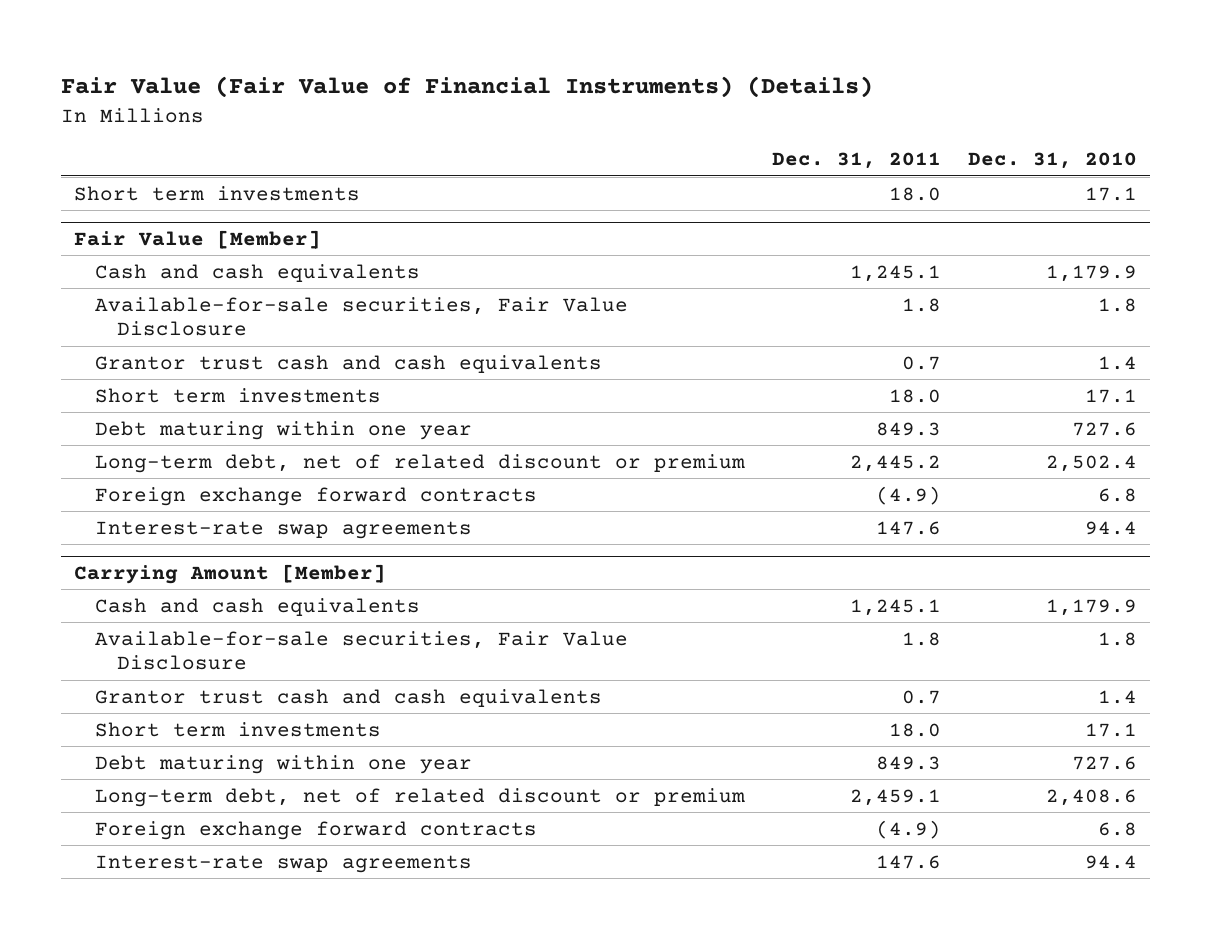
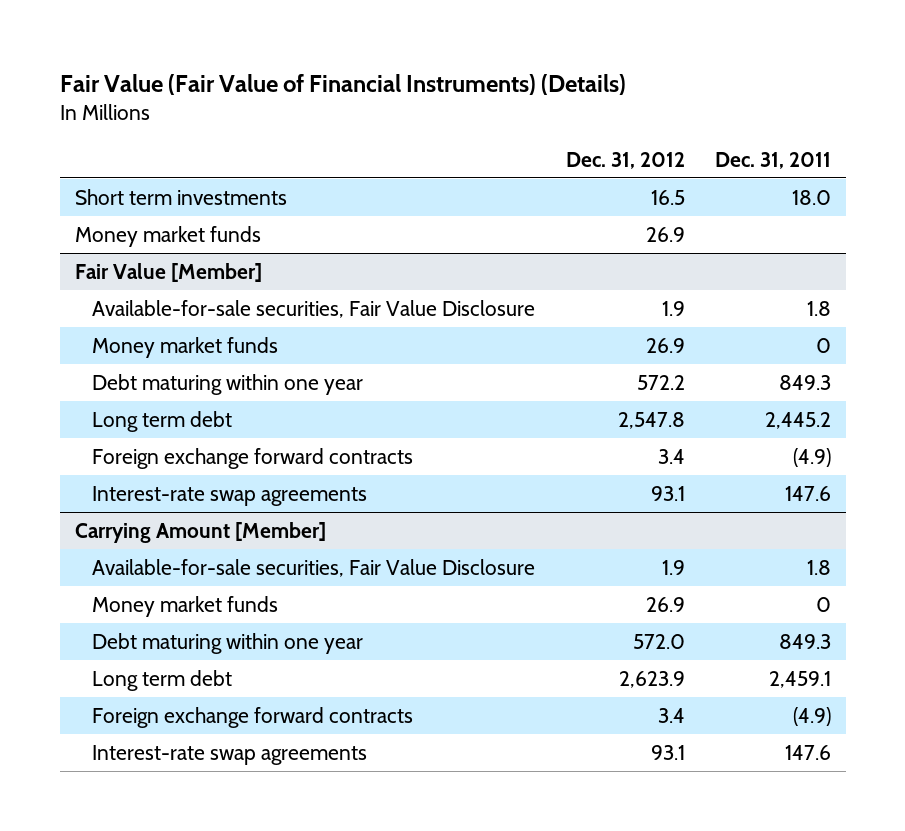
[967,152,1137,170] Dec. 31, 2010 -> none
none -> [565,151,685,169] Dec. 31, 2012
none -> [74,225,261,247] Money market funds
[95,263,421,282] Cash and cash equivalents -> none
[95,354,603,373] Grantor trust cash and cash equivalents -> none
[95,387,382,403] Short term investments -> none
none -> [92,336,279,358] Money market funds
[95,453,746,473] Long-term debt, net of related discount or premium -> [92,410,233,432] Long term debt
[95,597,421,616] Cash and cash equivalents -> none
[95,688,603,707] Grantor trust cash and cash equivalents -> none
[95,721,382,737] Short term investments -> none
none -> [92,595,279,617] Money market funds
[95,787,746,807] Long-term debt, net of related discount or premium -> [92,669,233,691] Long term debt

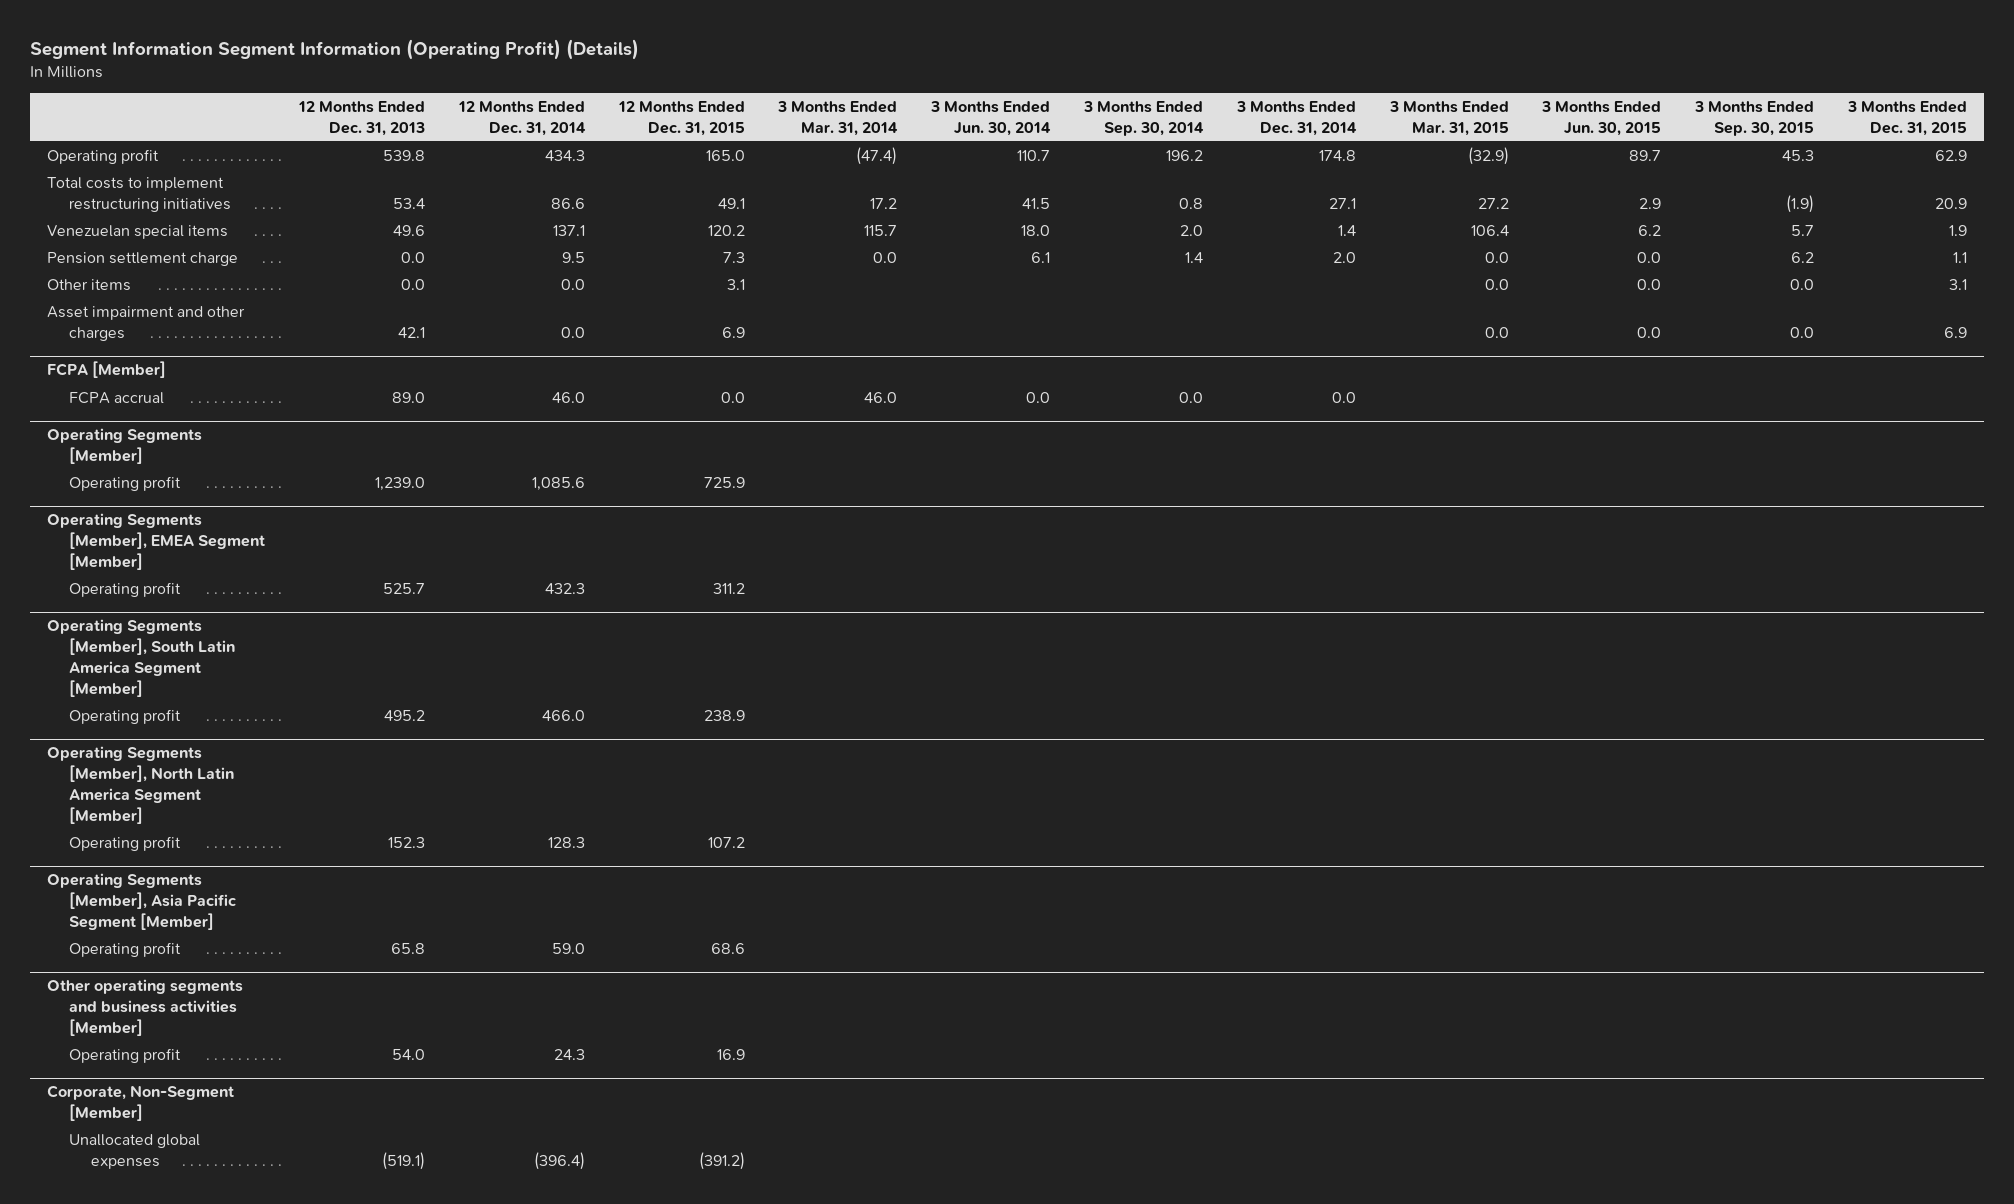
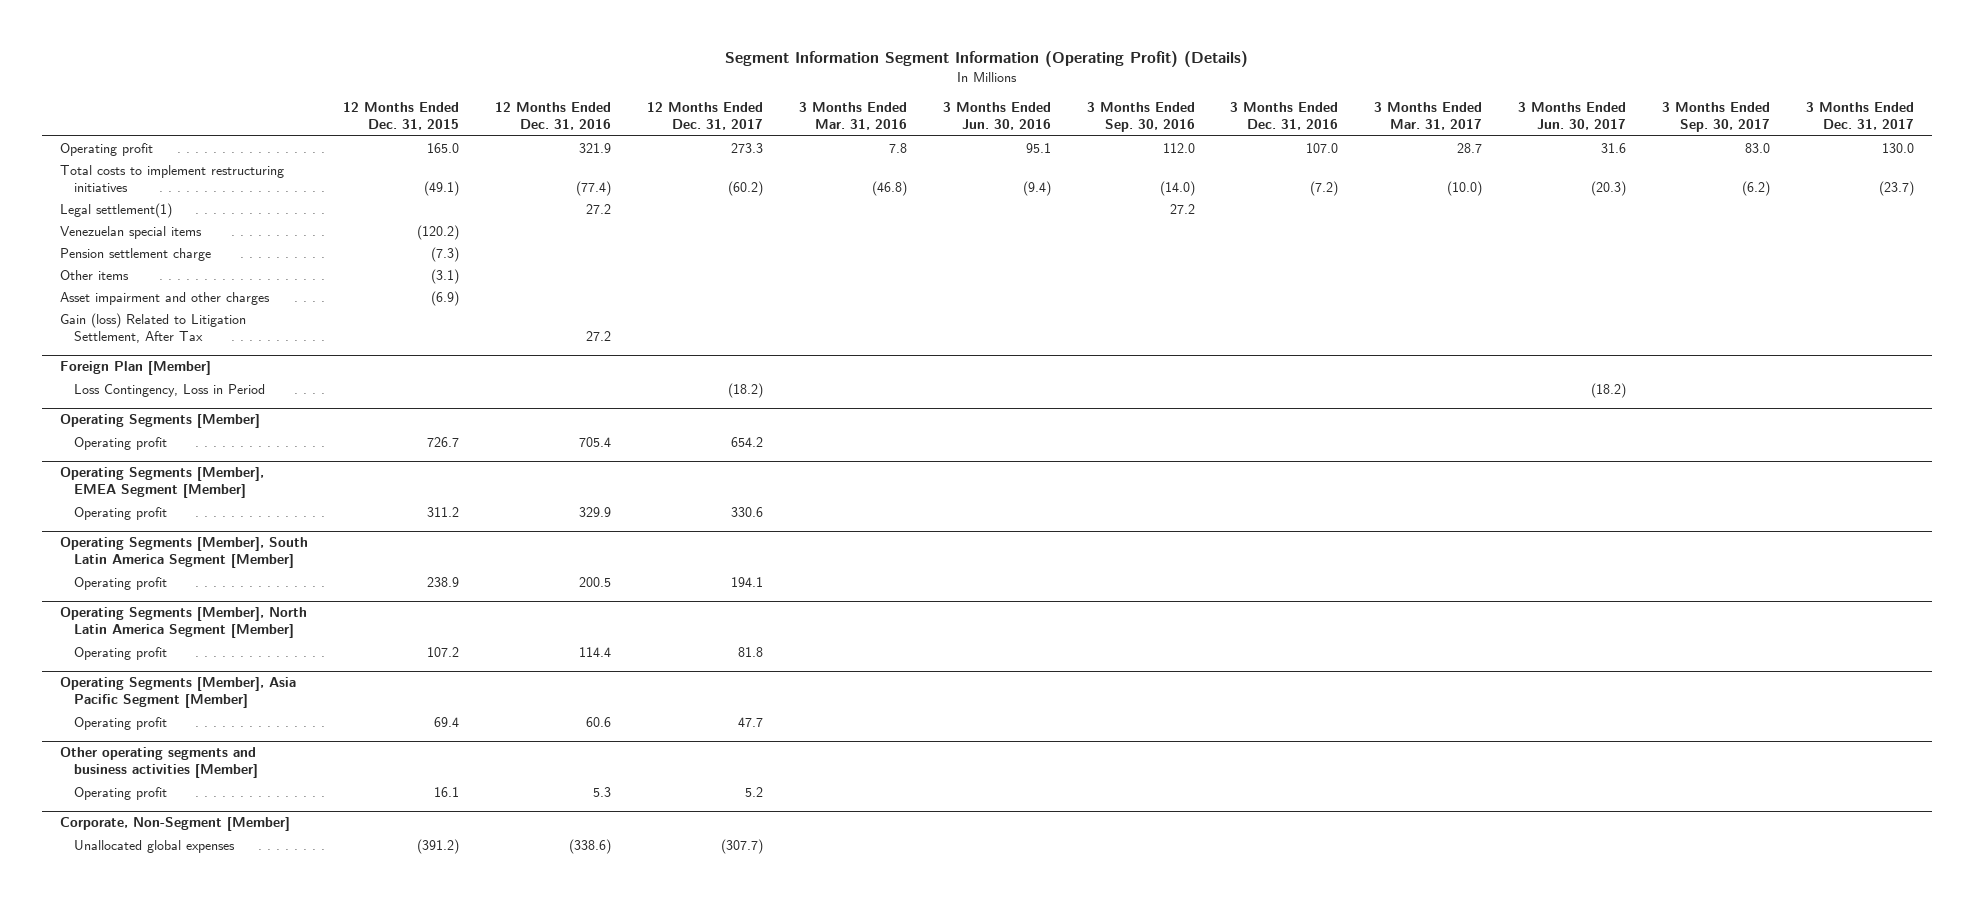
[298,100,426,136] 12 Months Ended Dec. 31, 2013 -> none
[457,100,586,136] 12 Months Ended Dec. 31, 2014 -> none
[777,100,899,136] 3 Months Ended Mar. 31, 2014 -> none
[930,100,1052,136] 3 Months Ended Jun. 30, 2014 -> none
[1082,100,1204,136] 3 Months Ended Sep. 30, 2014 -> none
[1235,100,1357,136] 3 Months Ended Dec. 31, 2014 -> none
[1388,100,1509,136] 3 Months Ended Mar. 31, 2015 -> none
[1541,100,1662,136] 3 Months Ended Jun. 30, 2015 -> none
[1694,100,1815,136] 3 Months Ended Sep. 30, 2015 -> none
[1846,100,1967,136] 3 Months Ended Dec. 31, 2015 -> none
none -> [495,102,612,131] 12 Months Ended Dec. 31, 2016
none -> [647,102,764,131] 12 Months Ended Dec. 31, 2017
none -> [798,102,907,131] 3 Months Ended Mar. 31, 2016
none -> [942,102,1051,131] 3 Months Ended Jun. 30, 2016
none -> [1086,102,1195,133] 3 Months Ended Sep. 30, 2016
none -> [1230,102,1339,131] 3 Months Ended Dec. 31, 2016
none -> [1374,102,1483,131] 3 Months Ended Mar. 31, 2017
none -> [1518,102,1627,131] 3 Months Ended Jun. 30, 2017
none -> [1662,102,1771,133] 3 Months Ended Sep. 30, 2017
none -> [1805,102,1914,131] 3 Months Ended Dec. 31, 2017
[47,361,167,379] FCPA [Member] -> none
[69,392,165,405] FCPA accrual -> none
[717,197,745,209] 49.1 -> [424,180,460,196] (49.1)
none -> [59,203,172,219] Legal settlement(1)
[707,225,745,237] 120.2 -> [417,225,460,241] (120.2)
[722,252,745,264] 7.3 -> [431,247,460,263] (7.3)
[726,279,745,291] 3.1 -> [431,269,460,285] (3.1)
[721,326,745,338] 6.9 -> [431,291,460,307] (6.9)
none -> [59,313,246,343] Gain (loss) Related to Litigation Settlement, After Tax
none -> [59,361,211,376] Foreign Plan [Member]
none -> [73,384,265,398] Loss Contingency, Loss in Period
[703,477,745,489] 725.9 -> [427,437,460,448] 726.7
[710,943,745,955] 68.6 -> [434,717,460,728] 69.4
[716,1049,745,1061] 16.9 -> [434,787,460,798] 16.1

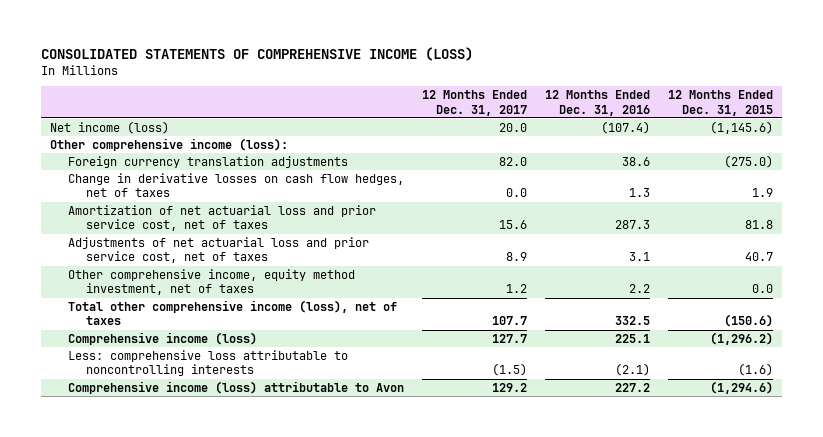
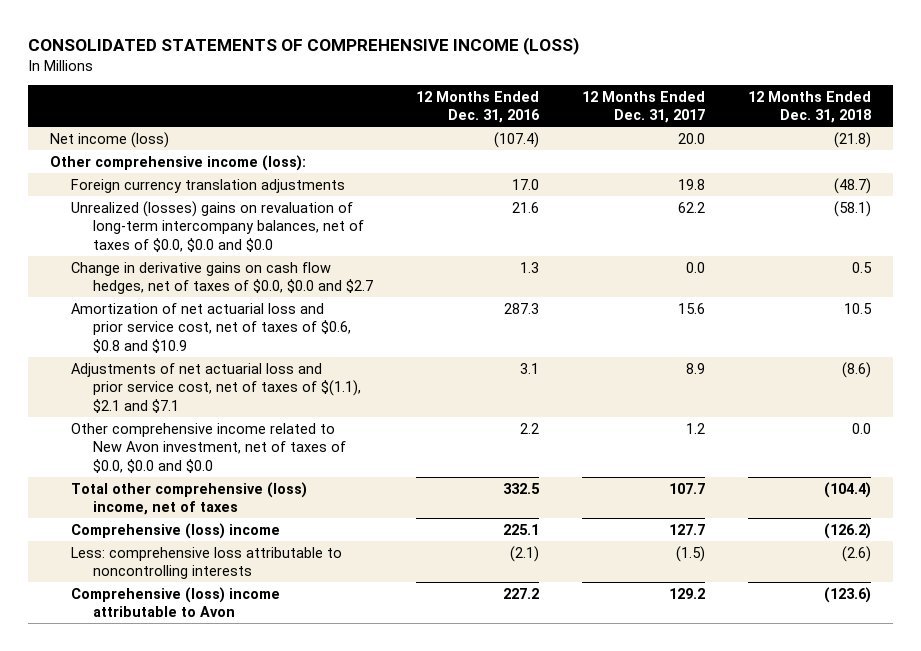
[668,90,774,116] 12 Months Ended Dec. 31, 2015 -> none
none -> [748,90,872,124] 12 Months Ended Dec. 31, 2018
[499,156,528,166] 82.0 -> [678,178,706,190] 19.8
[622,156,651,166] 38.6 -> [511,178,539,190] 17.0
none -> [71,200,364,252] Unrealized (losses) gains on revaluation of long-term intercompany balances, net of taxes of $0.0, $0.0 and $0.0
[67,172,404,198] Change in derivative losses on cash flow hedges, net of taxes -> [71,261,373,295] Change in derivative gains on cash flow hedges, net of taxes of $0.0, $0.0 and $2.7
[67,204,376,232] Amortization of net actuarial loss and prior service cost, net of taxes -> [71,302,351,353] Amortization of net actuarial loss and prior service cost, net of taxes of $0.6, $0.8 and $10.9
[67,236,369,264] Adjustments of net actuarial loss and prior service cost, net of taxes -> [71,362,361,413] Adjustments of net actuarial loss and prior service cost, net of taxes of $(1.1), $2.1 and $7.1
[67,268,355,296] Other comprehensive income, equity method investment, net of taxes -> [71,422,346,473] Other comprehensive income related to New Avon investment, net of taxes of $0.0, $0.0 and $0.0
[67,299,397,326] Total other comprehensive income (loss), net of taxes -> [71,481,308,516] Total other comprehensive (loss) income, net of taxes
[67,331,257,345] Comprehensive income (loss) -> [71,522,281,539] Comprehensive (loss) income
[67,380,404,394] Comprehensive income (loss) attributable to Avon -> [71,586,281,618] Comprehensive (loss) income attributable to Avon

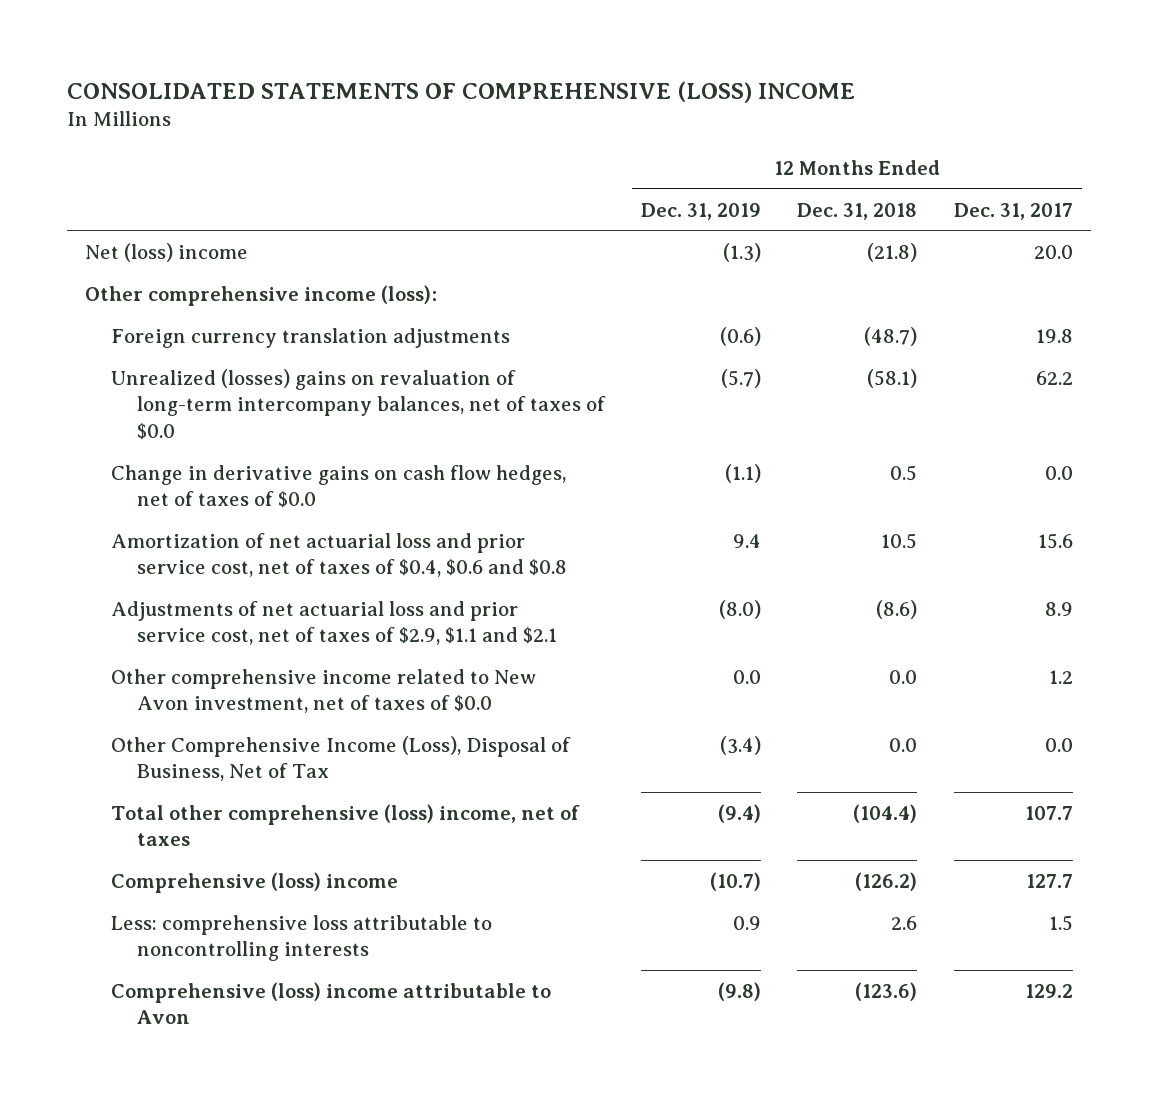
[28,36,580,55] CONSOLIDATED STATEMENTS OF COMPREHENSIVE INCOME (LOSS) -> [67,80,856,103] CONSOLIDATED STATEMENTS OF COMPREHENSIVE (LOSS) INCOME
[415,90,540,124] 12 Months Ended Dec. 31, 2016 -> none
none -> [641,202,762,220] Dec. 31, 2019
[49,131,169,148] Net income (loss) -> [85,242,249,262] Net (loss) income
[71,200,364,252] Unrealized (losses) gains on revaluation of long-term intercompany balances, net of taxes of $0.0, $0.0 and $0.0 -> [111,368,606,441] Unrealized (losses) gains on revaluation of long-term intercompany balances, net of taxes of $0.0
[71,261,373,295] Change in derivative gains on cash flow hedges, net of taxes of $0.0, $0.0 and $2.7 -> [111,464,567,509] Change in derivative gains on cash flow hedges, net of taxes of $0.0
[71,302,351,353] Amortization of net actuarial loss and prior service cost, net of taxes of $0.6, $0.8 and $10.9 -> [111,532,567,578] Amortization of net actuarial loss and prior service cost, net of taxes of $0.4, $0.6 and $0.8
[71,362,361,413] Adjustments of net actuarial loss and prior service cost, net of taxes of $(1.1), $2.1 and $7.1 -> [111,600,557,646] Adjustments of net actuarial loss and prior service cost, net of taxes of $2.9, $1.1 and $2.1
[71,422,346,473] Other comprehensive income related to New Avon investment, net of taxes of $0.0, $0.0 and $0.0 -> [111,668,537,714] Other comprehensive income related to New Avon investment, net of taxes of $0.0
none -> [111,735,572,782] Other Comprehensive Income (Loss), Disposal of Business, Net of Tax
[676,545,706,562] (1.5) -> [1048,914,1073,931] 1.5
[842,545,872,562] (2.6) -> [891,915,918,930] 2.6

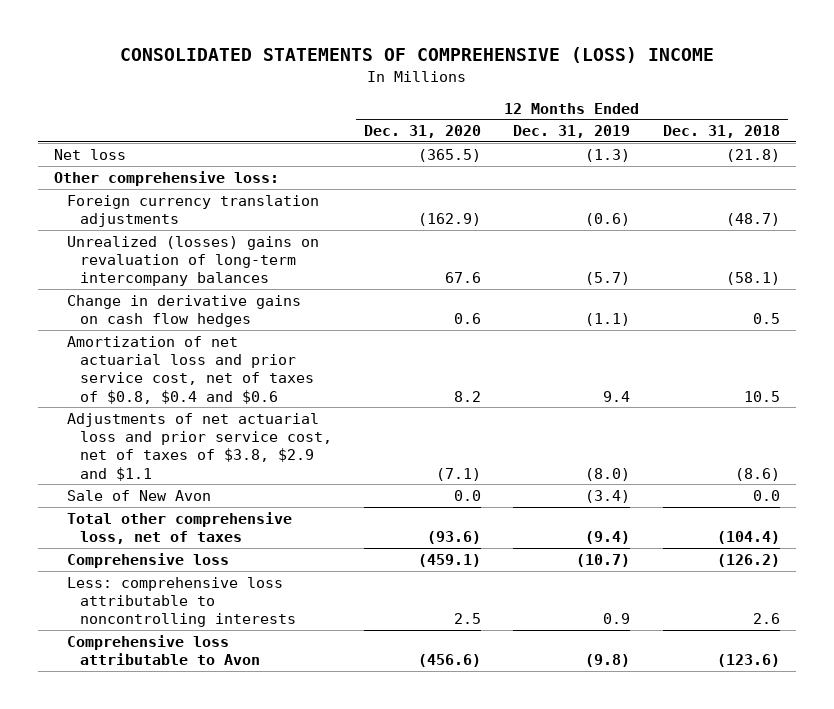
[953,202,1073,220] Dec. 31, 2017 -> none
none -> [363,125,481,139] Dec. 31, 2020
[85,242,249,262] Net (loss) income -> [53,148,126,160] Net loss
[85,284,438,306] Other comprehensive income (loss): -> [53,170,279,186] Other comprehensive loss:
[111,668,537,714] Other comprehensive income related to New Avon investment, net of taxes of $0.0 -> none
[111,368,606,441] Unrealized (losses) gains on revaluation of long-term intercompany balances, net of taxes of $0.0 -> [66,235,319,287] Unrealized (losses) gains on revaluation of long-term intercompany balances
[111,464,567,509] Change in derivative gains on cash flow hedges, net of taxes of $0.0 -> [66,294,301,328] Change in derivative gains on cash flow hedges
[111,532,567,578] Amortization of net actuarial loss and prior service cost, net of taxes of $0.4, $0.6 and $0.8 -> [66,335,314,404] Amortization of net actuarial loss and prior service cost, net of taxes of $0.8, $0.4 and $0.6
[111,600,557,646] Adjustments of net actuarial loss and prior service cost, net of taxes of $2.9, $1.1 and $2.1 -> [66,412,332,481] Adjustments of net actuarial loss and prior service cost, net of taxes of $3.8, $2.9 and $1.1
[111,735,572,782] Other Comprehensive Income (Loss), Disposal of Business, Net of Tax -> [66,489,211,501] Sale of New Avon
[111,803,581,847] Total other comprehensive (loss) income, net of taxes -> [66,511,292,545] Total other comprehensive loss, net of taxes
[111,871,399,893] Comprehensive (loss) income -> [66,552,229,568] Comprehensive loss
[111,981,552,1025] Comprehensive (loss) income attributable to Avon -> [66,634,260,666] Comprehensive loss attributable to Avon

